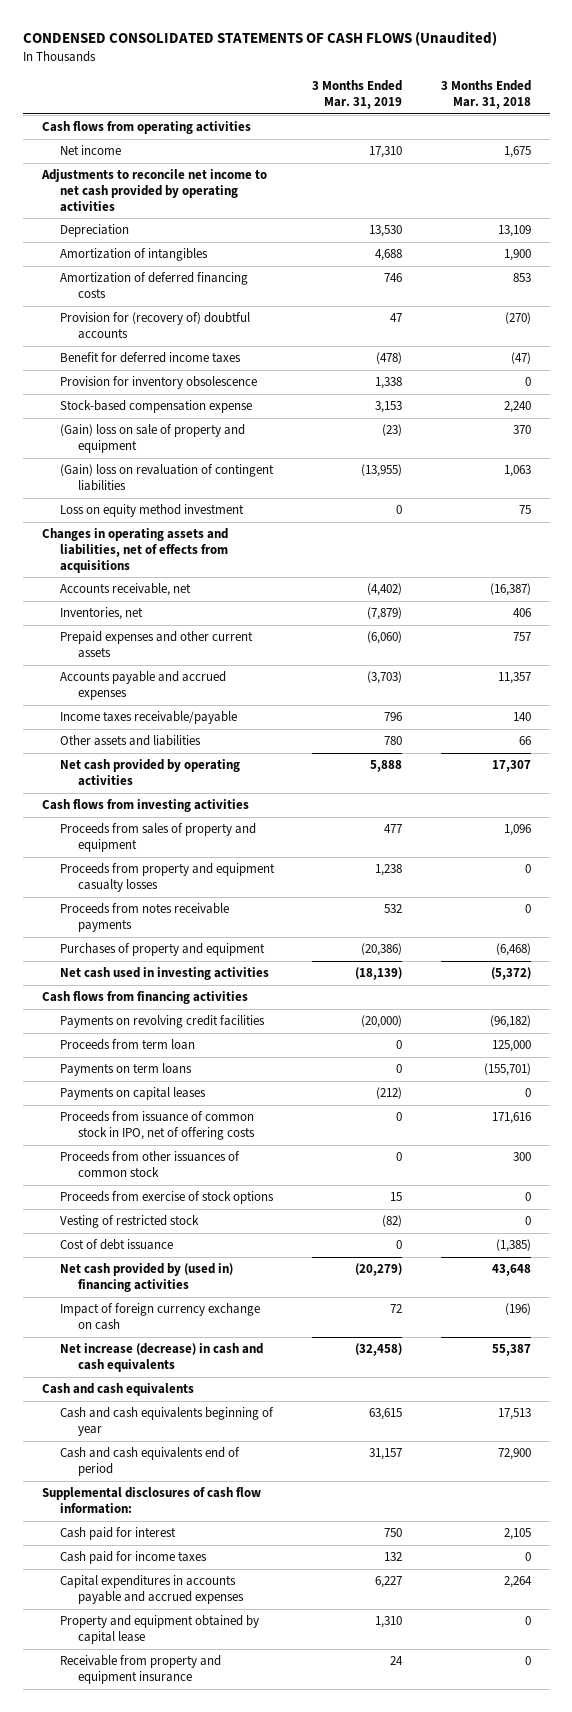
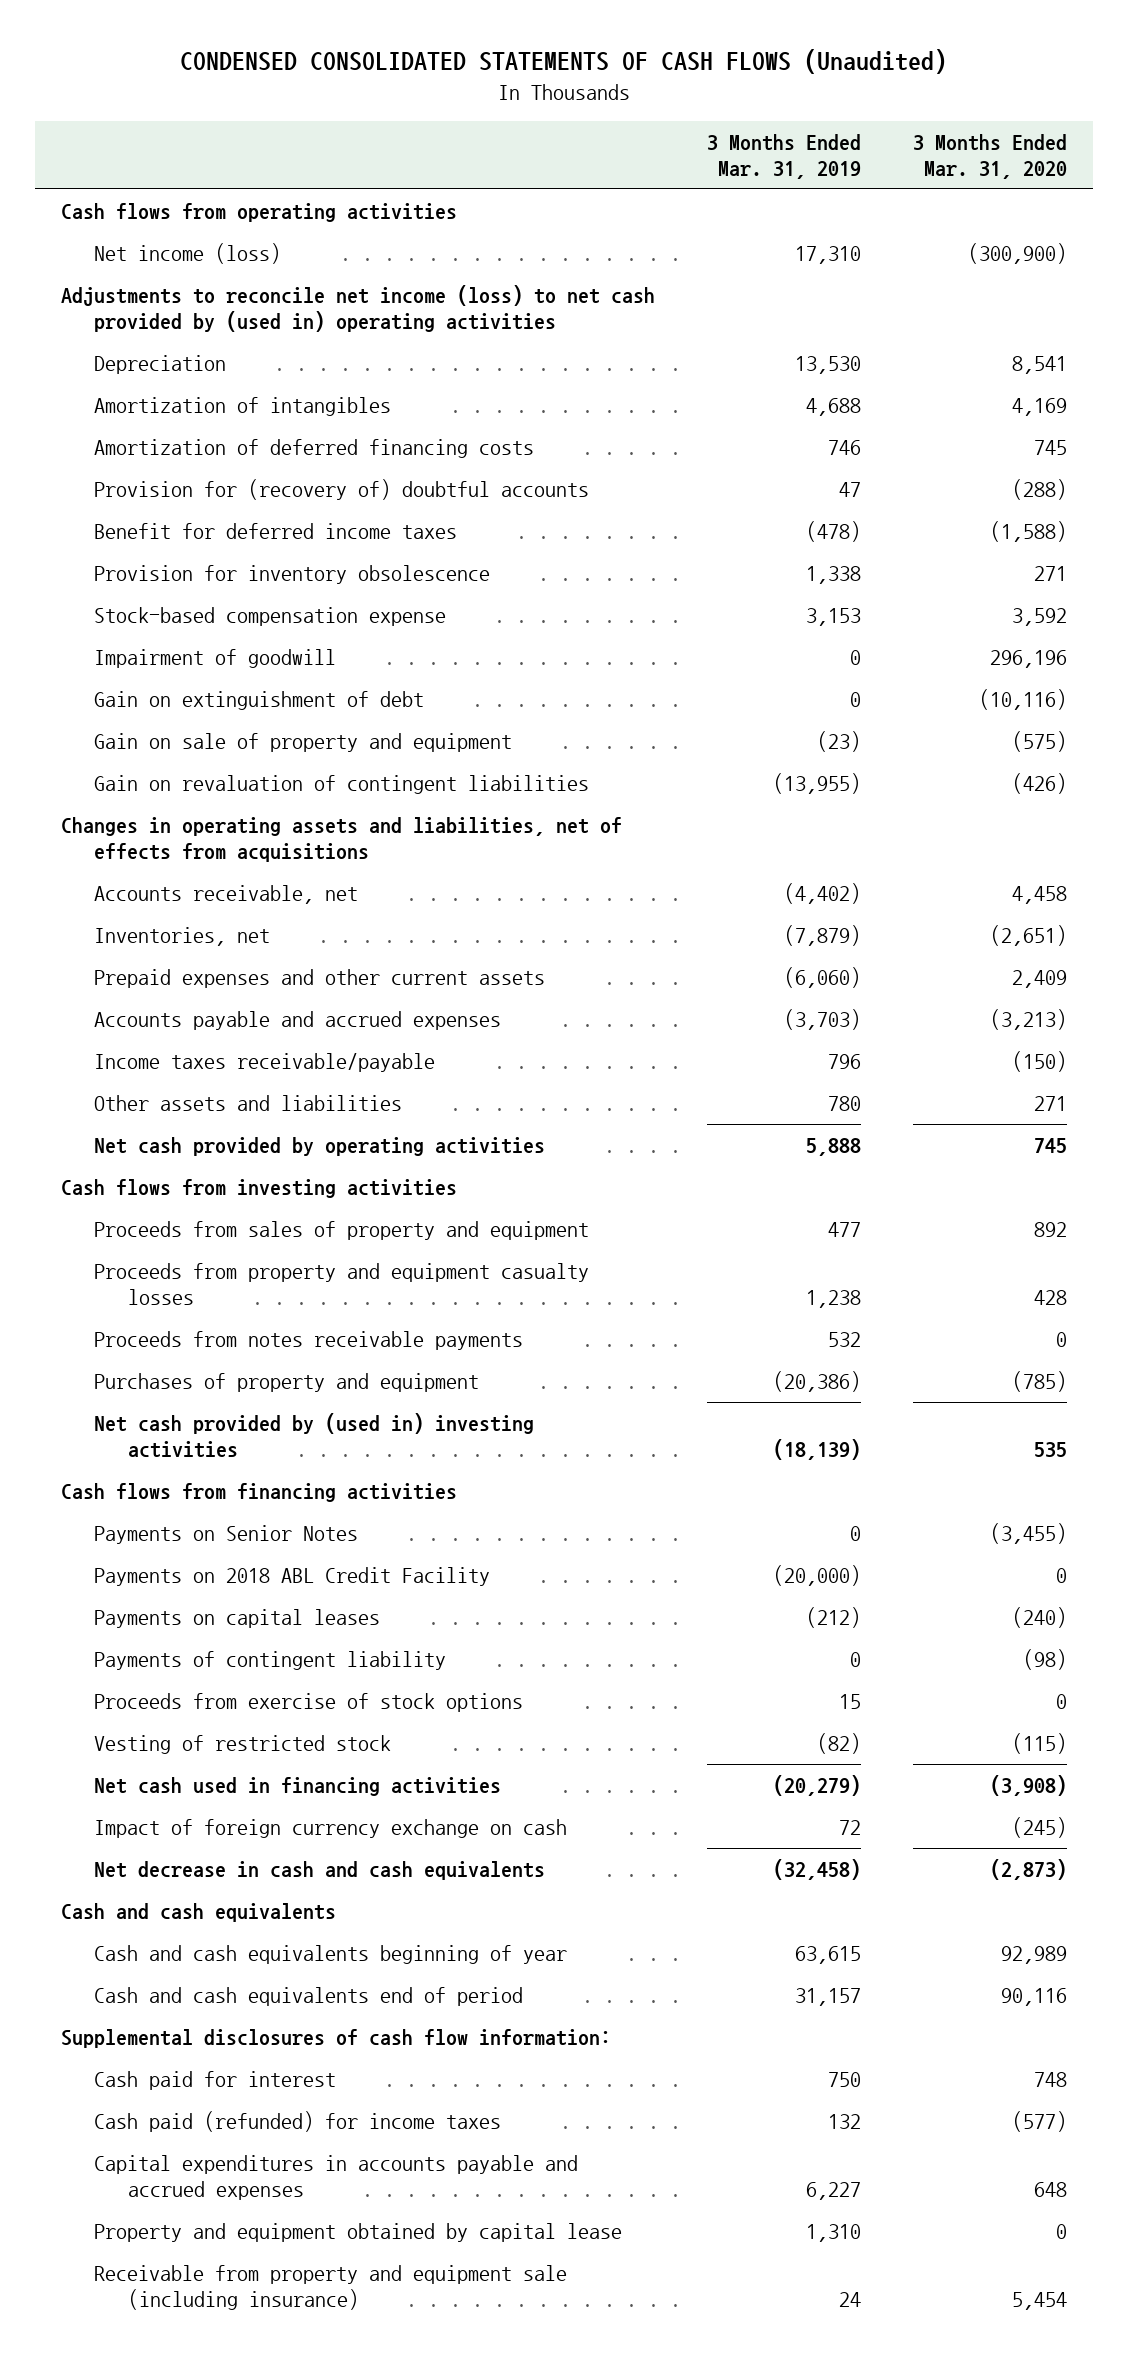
[440,80,531,110] 3 Months Ended Mar. 31, 2018 -> none
none -> [912,133,1067,180] 3 Months Ended Mar. 31, 2020
[59,145,121,156] Net income -> [94,242,282,264] Net income (loss)
[40,169,267,212] Adjustments to reconcile net income to net cash provided by operating activities -> [60,284,655,333] Adjustments to reconcile net income (loss) to net cash provided by (used in) operating activities
[59,504,244,518] Loss on equity method investment -> none
none -> [94,648,337,668] Impairment of goodwill
none -> [94,690,425,710] Gain on extinguishment of debt
[59,424,245,454] (Gain) loss on sale of property and equipment -> [94,732,513,752] Gain on sale of property and equipment
[59,464,274,492] (Gain) loss on revaluation of contingent liabilities -> [94,774,590,794] Gain on revaluation of contingent liabilities
[59,967,269,981] Net cash used in investing activities -> [94,1412,535,1459] Net cash provided by (used in) investing activities
[59,1039,195,1051] Proceeds from term loan -> none
[59,1063,192,1077] Payments on term loans -> none
none -> [94,1524,359,1544] Payments on Senior Notes
[59,1015,265,1029] Payments on revolving credit facilities -> [94,1566,491,1586] Payments on 2018 ABL Credit Facility
[59,1111,256,1141] Proceeds from issuance of common stock in IPO, net of offering costs -> none
[59,1151,240,1178] Proceeds from other issuances of common stock -> none
none -> [94,1650,447,1670] Payments of contingent liability
[59,1239,173,1251] Cost of debt issuance -> none
[59,1263,233,1293] Net cash provided by (used in) financing activities -> [94,1776,502,1796] Net cash used in financing activities
[59,1343,263,1373] Net increase (decrease) in cash and cash equivalents -> [94,1860,546,1880] Net decrease in cash and cash equivalents
[59,1551,207,1565] Cash paid for income taxes -> [94,2110,502,2132] Cash paid (refunded) for income taxes
[59,1655,221,1685] Receivable from property and equipment insurance -> [94,2264,568,2311] Receivable from property and equipment sale (including insurance)

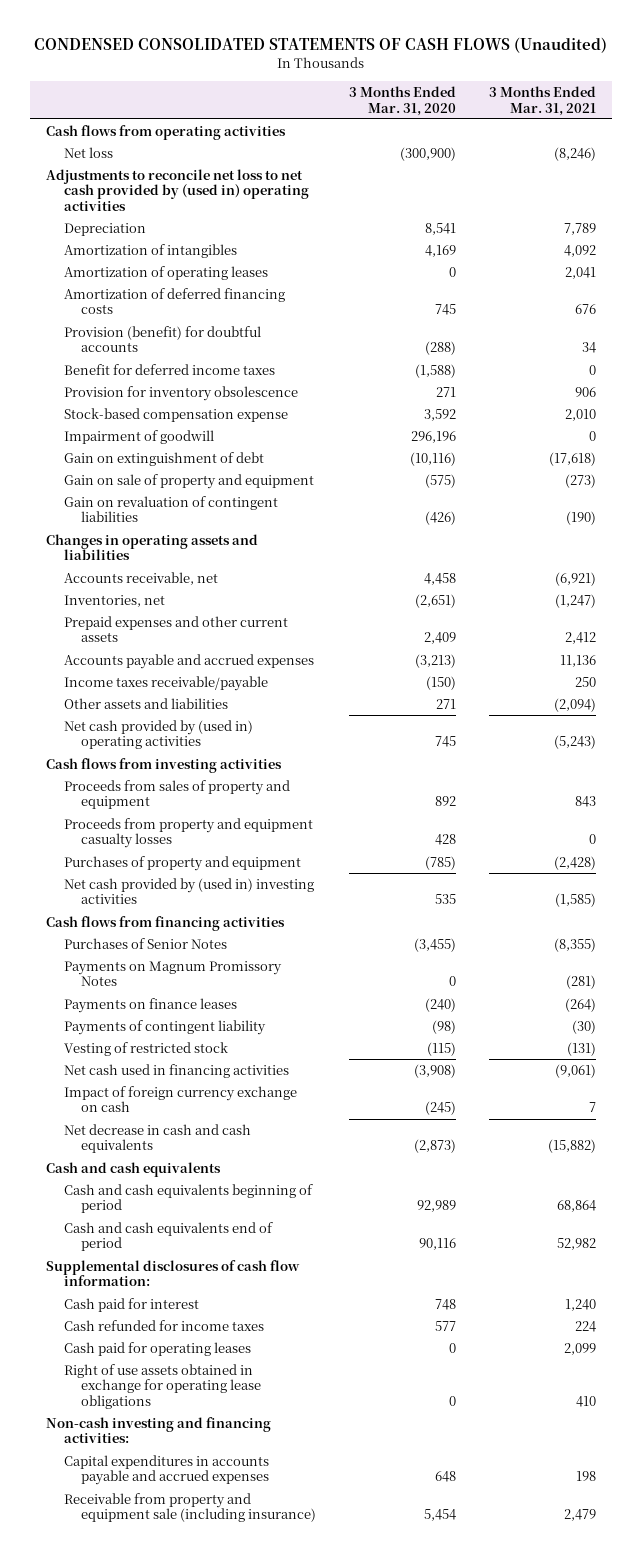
[706,133,861,180] 3 Months Ended Mar. 31, 2019 -> none
none -> [488,86,596,116] 3 Months Ended Mar. 31, 2021
[94,242,282,264] Net income (loss) -> [63,146,113,158] Net loss
[60,284,655,333] Adjustments to reconcile net income (loss) to net cash provided by (used in) operating activities -> [45,168,309,211] Adjustments to reconcile net loss to net cash provided by (used in) operating activities
none -> [63,265,268,280] Amortization of operating leases
[94,478,590,500] Provision for (recovery of) doubtful accounts -> [63,325,261,353] Provision (benefit) for doubtful accounts
[60,816,622,863] Changes in operating assets and liabilities, net of effects from acquisitions -> [45,533,258,561] Changes in operating assets and liabilities
[94,1136,546,1156] Net cash provided by operating activities -> [63,719,253,750] Net cash provided by (used in) operating activities
[94,1330,524,1350] Proceeds from notes receivable payments -> none
[94,1566,491,1586] Payments on 2018 ABL Credit Facility -> none
[94,1524,359,1544] Payments on Senior Notes -> [63,937,227,949] Purchases of Senior Notes
none -> [63,960,282,987] Payments on Magnum Promissory Notes
[94,1608,381,1628] Payments on capital leases -> [63,997,237,1013] Payments on finance leases
[94,1692,524,1712] Proceeds from exercise of stock options -> none
[94,1944,568,1964] Cash and cash equivalents beginning of year -> [63,1183,313,1214] Cash and cash equivalents beginning of period
[94,2110,502,2132] Cash paid (refunded) for income taxes -> [63,1319,264,1331] Cash refunded for income taxes
[1011,2110,1067,2132] (577) -> [434,1320,456,1331] 577
none -> [63,1341,251,1356] Cash paid for operating leases
none -> [63,1363,262,1409] Right of use assets obtained in exchange for operating lease obligations
none -> [45,1416,271,1444] Non-cash investing and financing activities:
[94,2222,623,2242] Property and equipment obtained by capital lease -> none

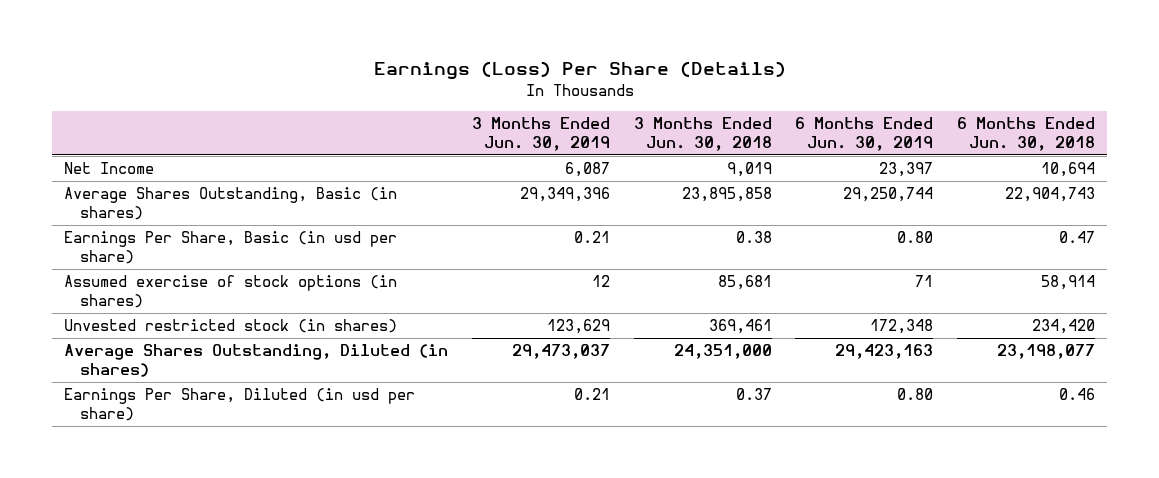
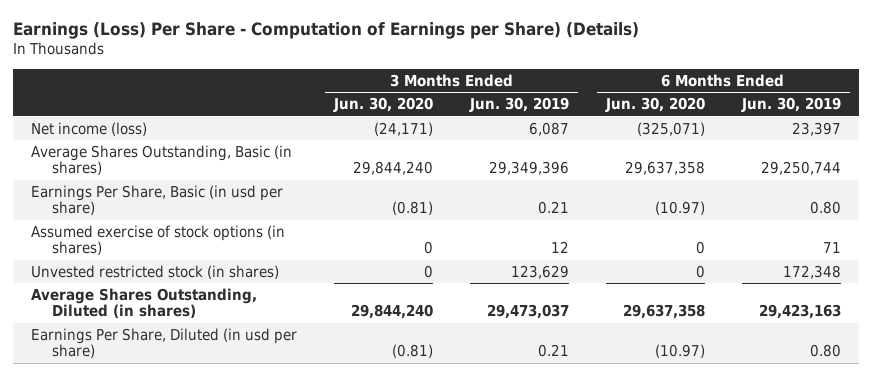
[373,61,786,81] Earnings (Loss) Per Share (Details) -> [12,22,639,40] Earnings (Loss) Per Share - Computation of Earnings per Share) (Details)
[633,117,772,152] 3 Months Ended Jun. 30, 2018 -> none
[957,117,1096,152] 6 Months Ended Jun. 30, 2018 -> none
none -> [333,97,434,113] Jun. 30, 2020
none -> [604,97,705,113] Jun. 30, 2020
[63,162,154,175] Net Income -> [31,121,148,136] Net income (loss)

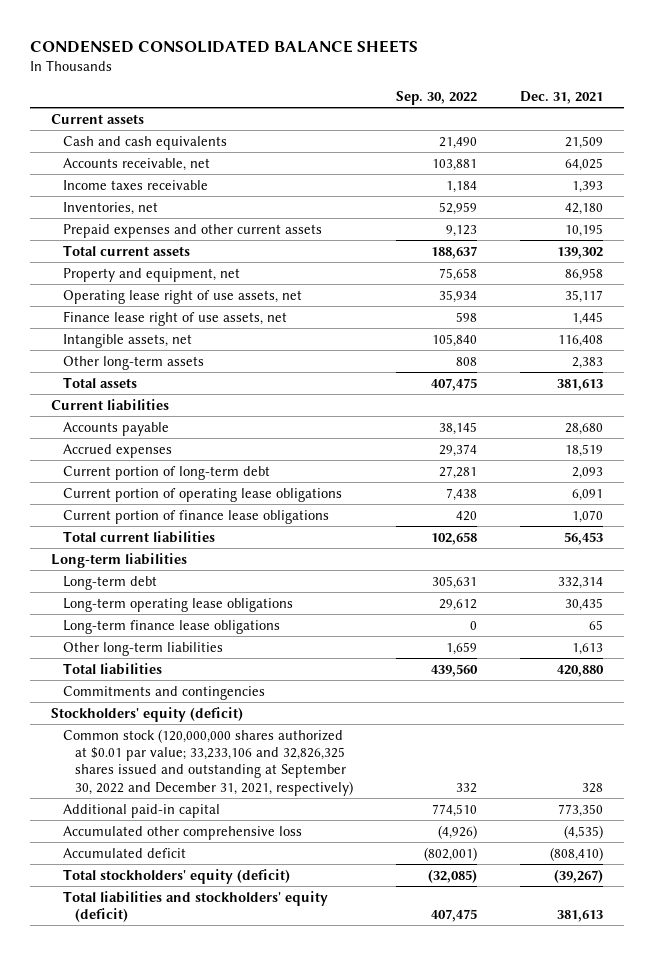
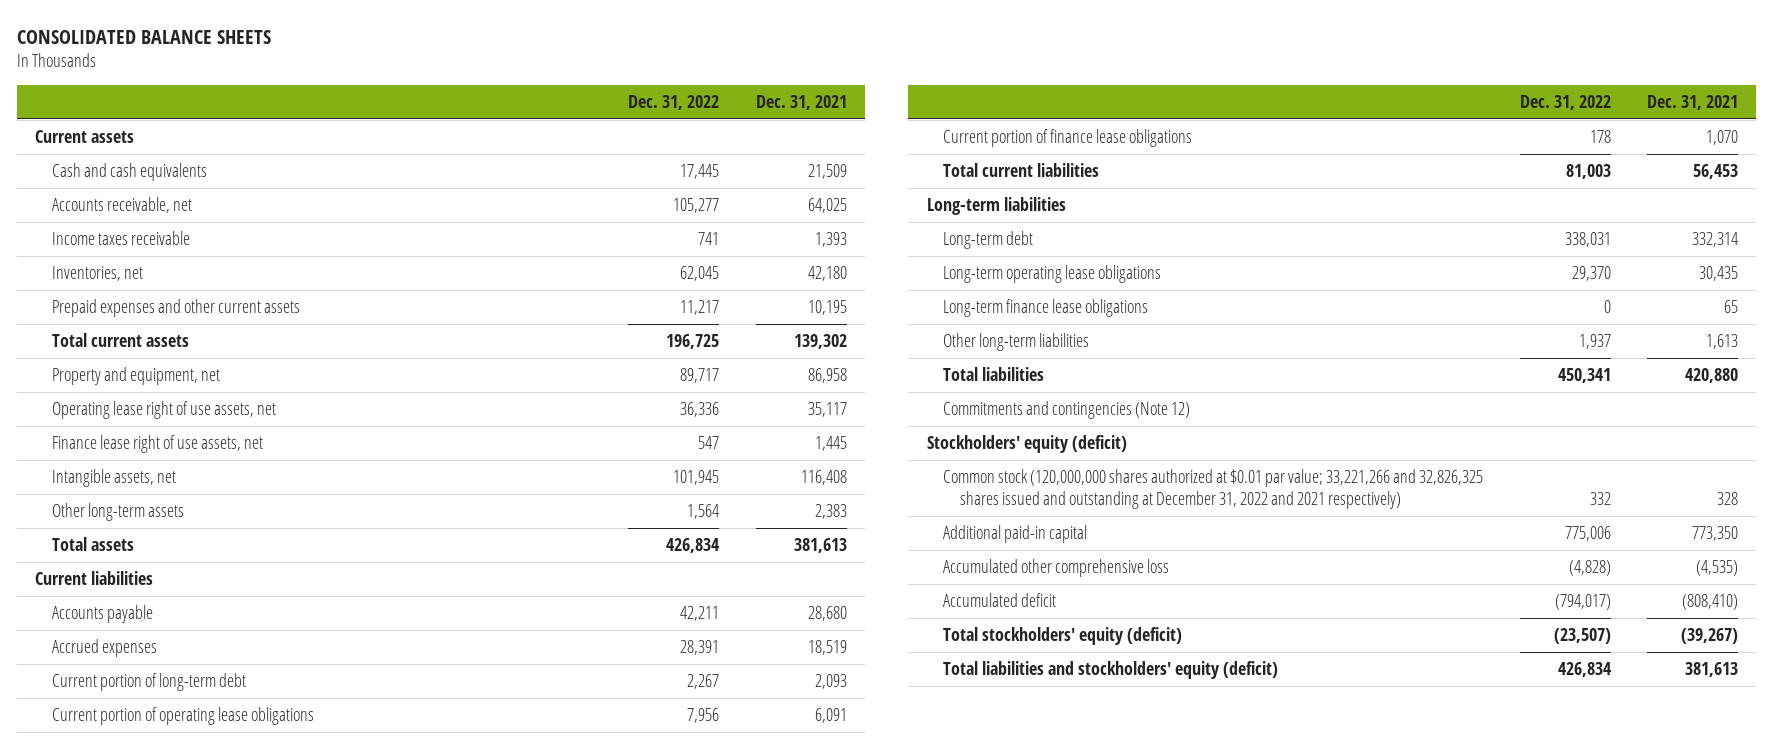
[29,39,418,53] CONDENSED CONSOLIDATED BALANCE SHEETS -> [17,30,272,45] CONSOLIDATED BALANCE SHEETS
[395,91,477,106] Sep. 30, 2022 -> none
none -> [628,95,720,111] Dec. 31, 2022
[62,685,265,700] Commitments and contingencies -> [943,401,1191,420] Commitments and contingencies (Note 12)
[62,728,353,796] Common stock (120,000,000 shares authorized at $0.01 par value; 33,233,106 and 32,826,325 shares issued and outstanding at September 30, 2022 and December 31, 2021, respectively) -> [943,469,1484,510] Common stock (120,000,000 shares authorized at $0.01 par value; 33,221,266 and 32,826,325 shares issued and outstanding at December 31, 2022 and 2021 respectively)

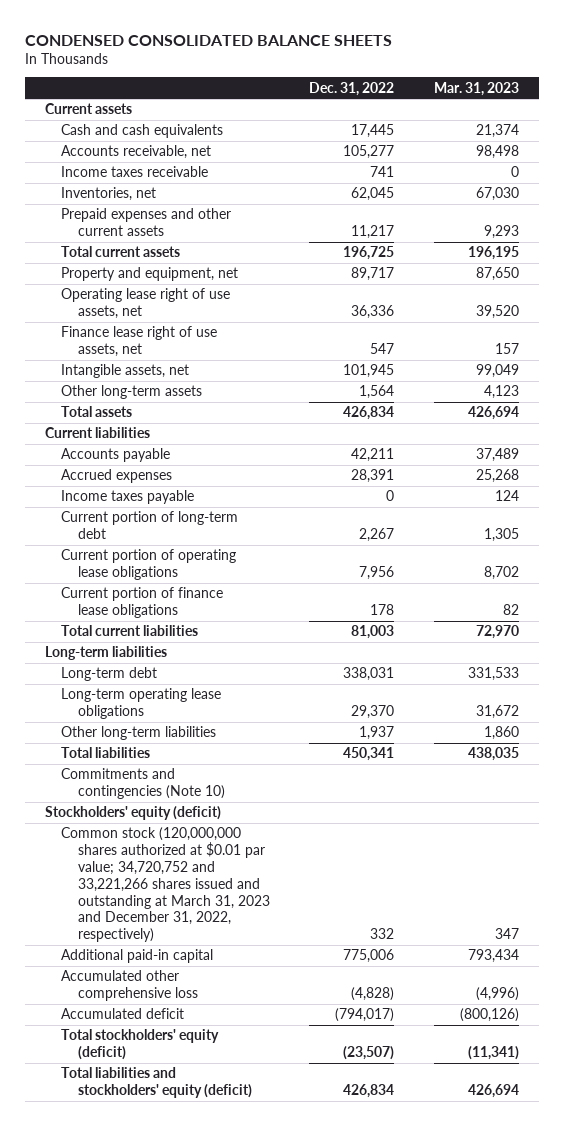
[17,30,272,45] CONSOLIDATED BALANCE SHEETS -> [24,34,392,46] CONDENSED CONSOLIDATED BALANCE SHEETS
[755,95,847,111] Dec. 31, 2021 -> none
none -> [434,81,520,96] Mar. 31, 2023
none -> [61,490,195,505] Income taxes payable
[943,299,1149,318] Long-term finance lease obligations -> none
[943,401,1191,420] Commitments and contingencies (Note 12) -> [61,768,225,800] Commitments and contingencies (Note 10)
[943,469,1484,510] Common stock (120,000,000 shares authorized at $0.01 par value; 33,221,266 and 32,826,325 shares issued and outstanding at December 31, 2022 and 2021 respectively) -> [61,827,270,943] Common stock (120,000,000 shares authorized at $0.01 par value; 34,720,752 and 33,221,266 shares issued and outstanding at March 31, 2023 and December 31, 2022, respectively)

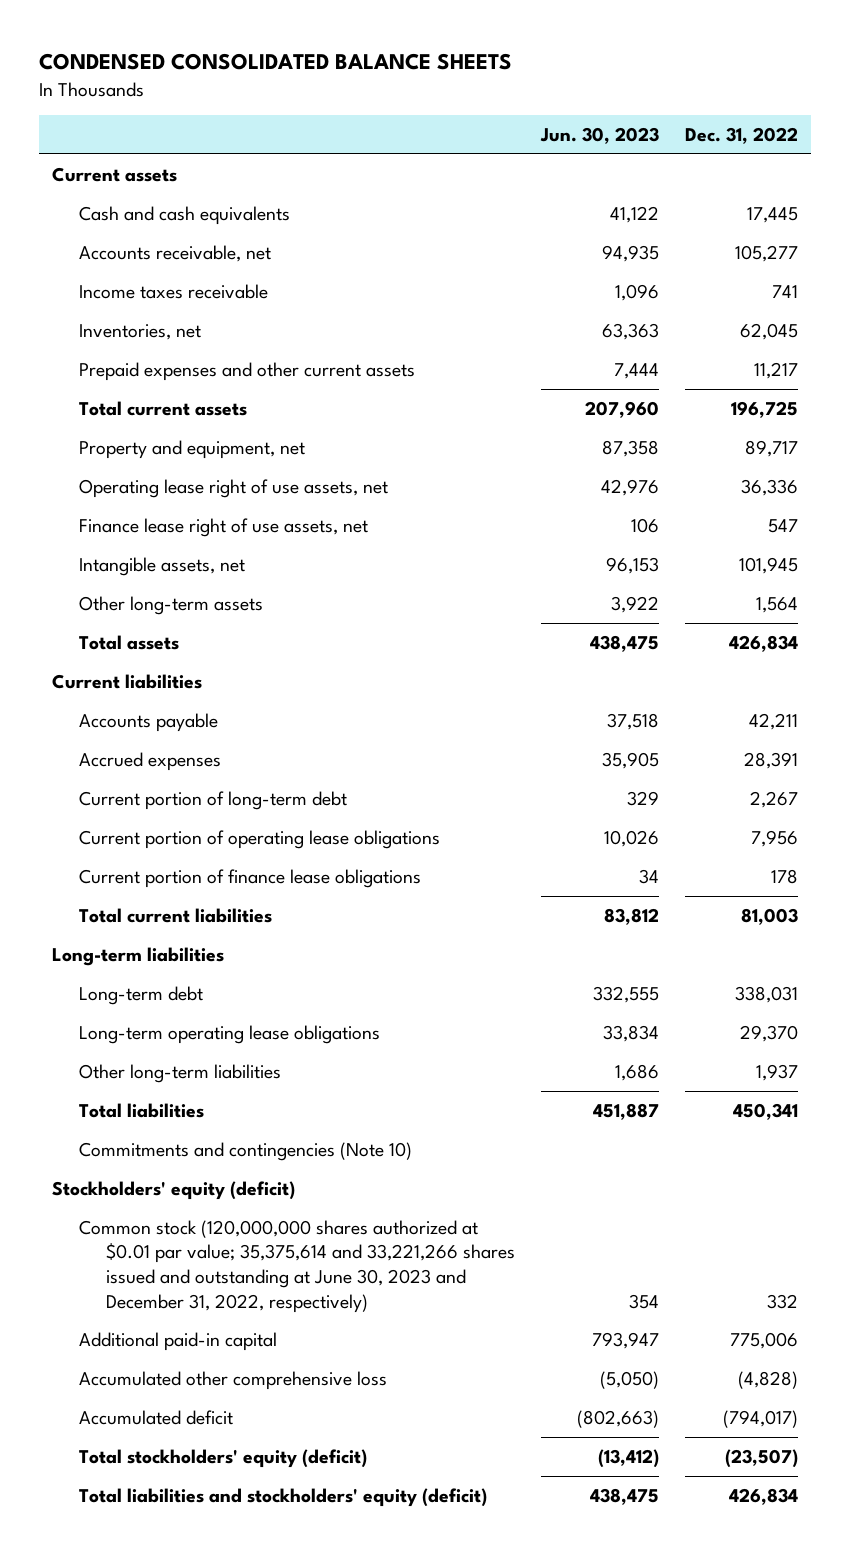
[434,81,520,96] Mar. 31, 2023 -> none
none -> [540,127,660,145] Jun. 30, 2023
[61,490,195,505] Income taxes payable -> none
[61,827,270,943] Common stock (120,000,000 shares authorized at $0.01 par value; 34,720,752 and 33,221,266 shares issued and outstanding at March 31, 2023 and December 31, 2022, respectively) -> [78,1219,515,1313] Common stock (120,000,000 shares authorized at $0.01 par value; 35,375,614 and 33,221,266 shares issued and outstanding at June 30, 2023 and December 31, 2022, respectively)

